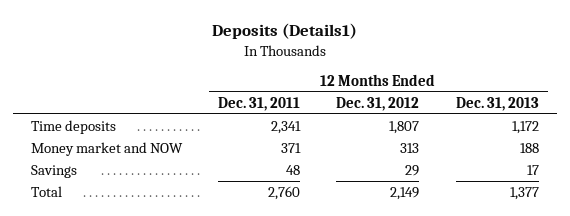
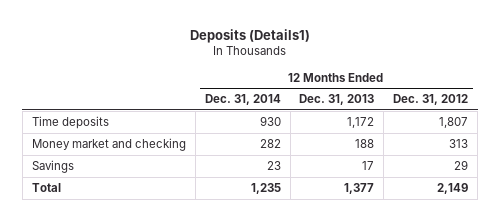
[218,96,301,111] Dec. 31, 2011 -> none
none -> [204,94,281,106] Dec. 31, 2014
[31,141,184,156] Money market and NOW -> [31,137,186,151] Money market and checking

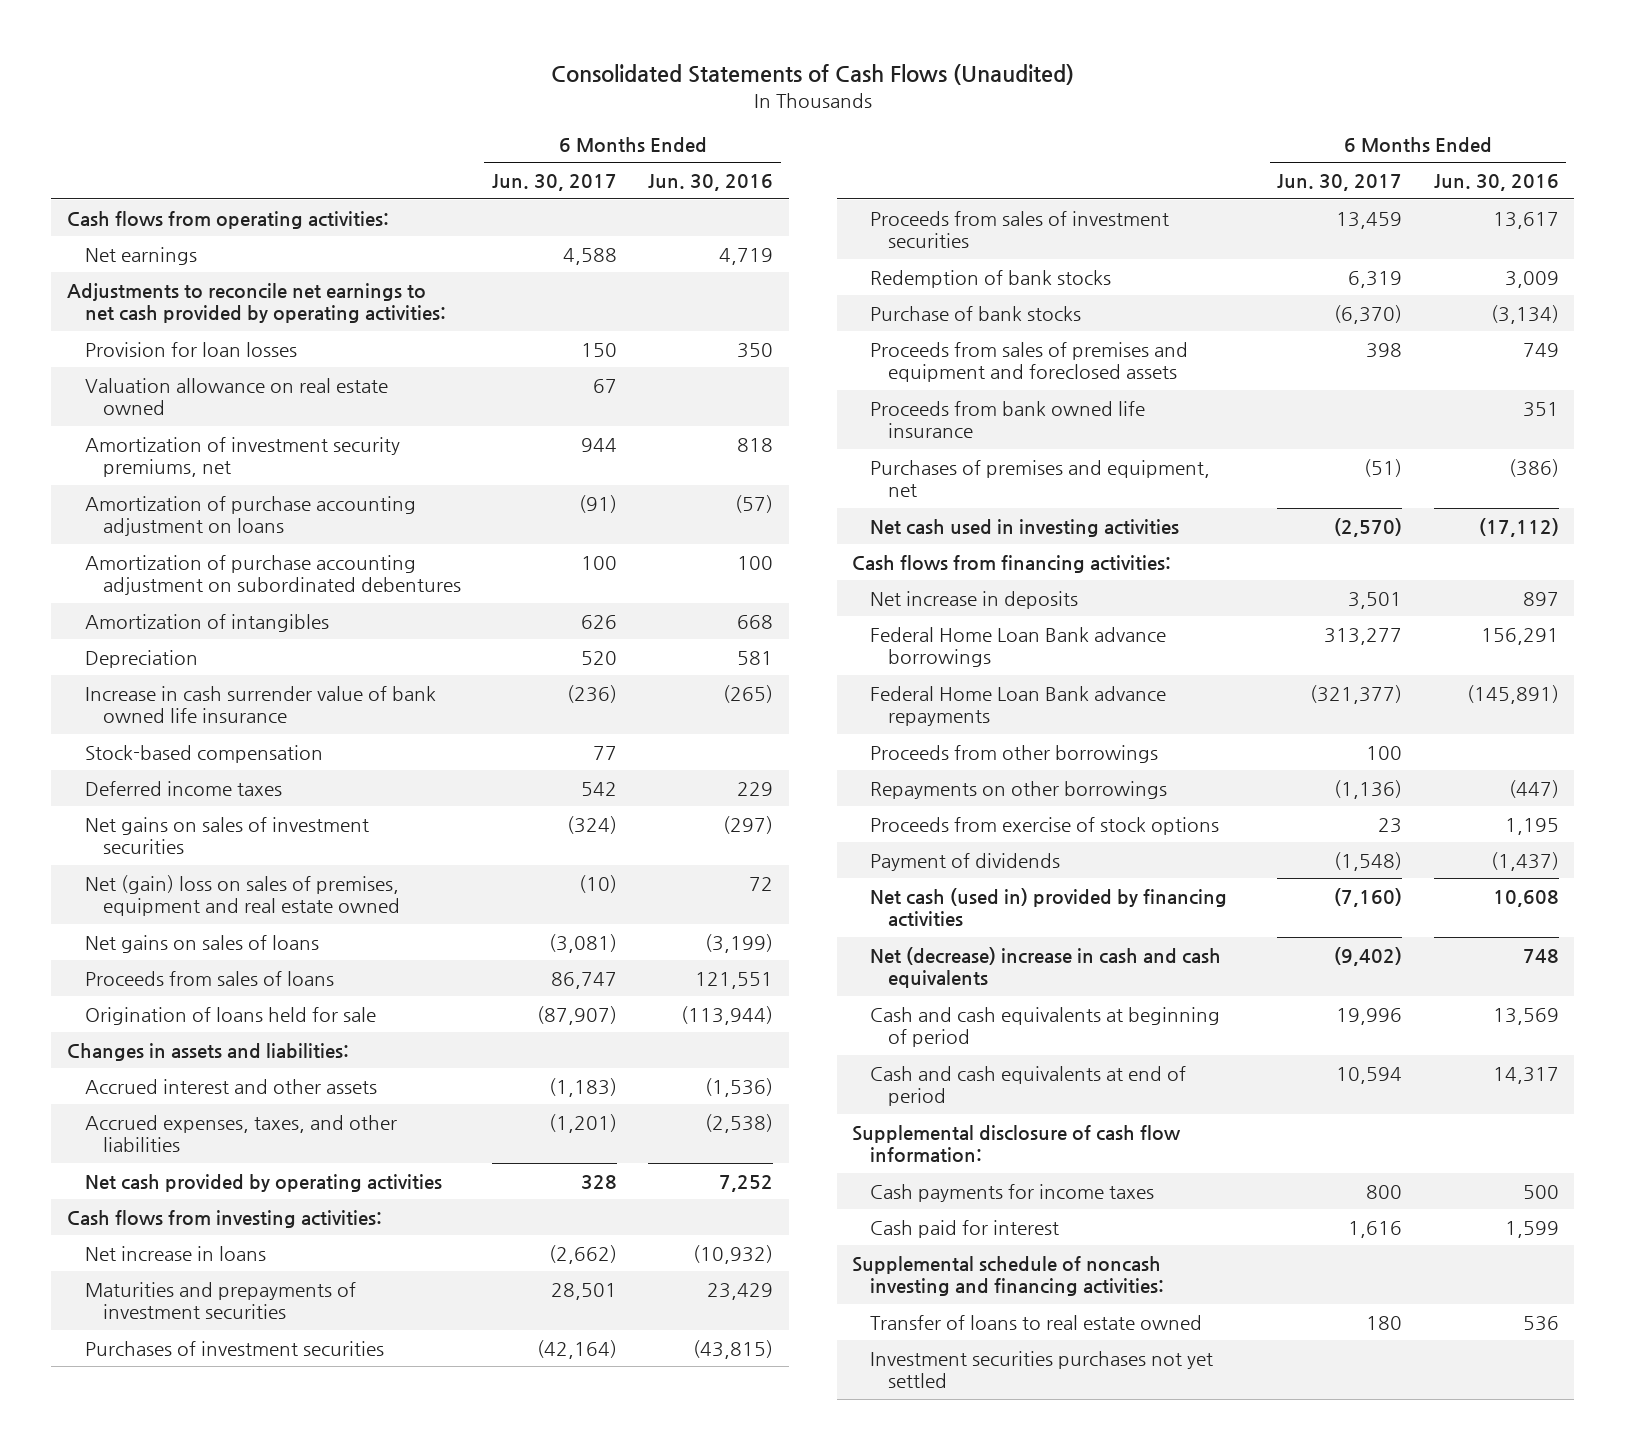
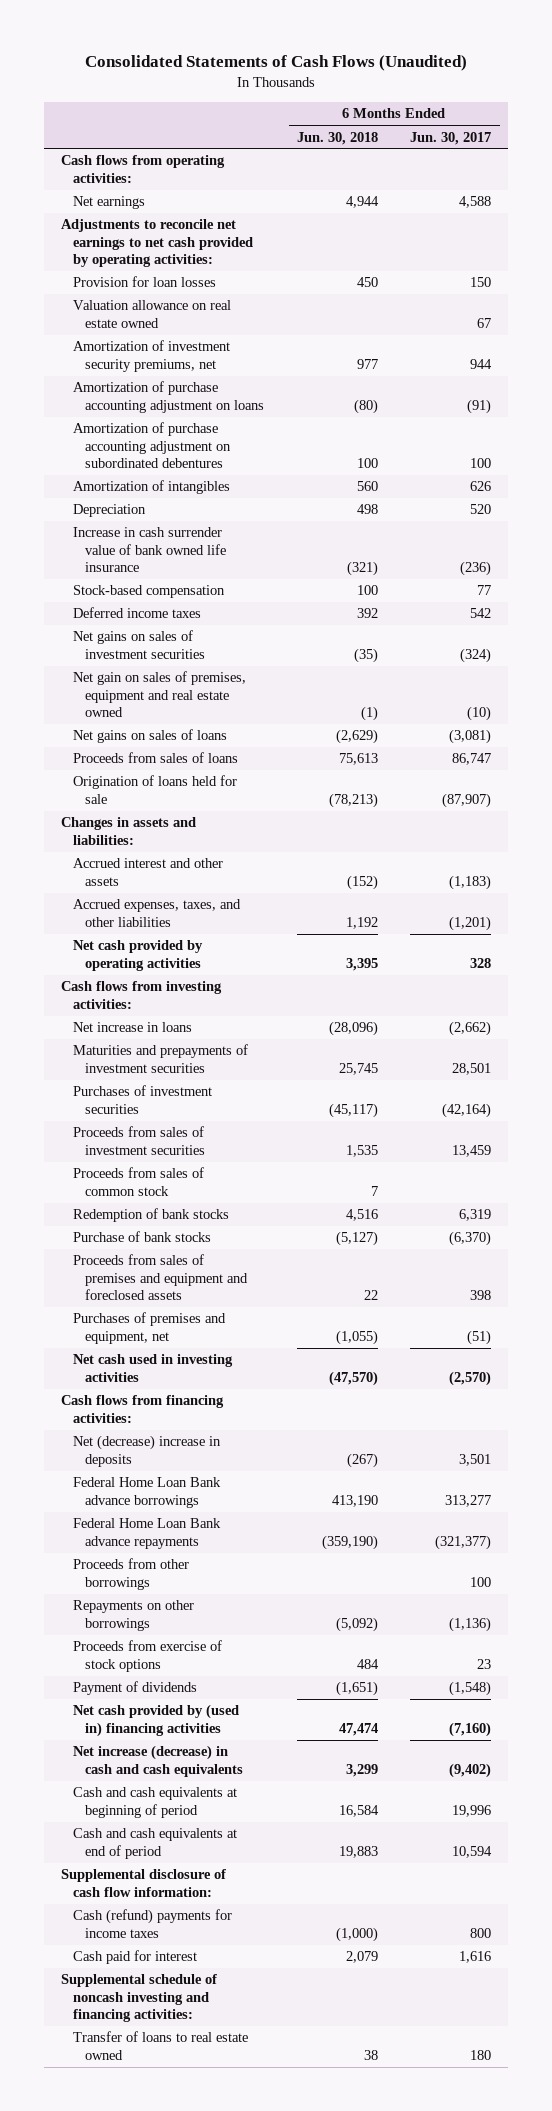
[648,174,774,192] Jun. 30, 2016 -> none
none -> [296,131,378,145] Jun. 30, 2018
[84,874,400,917] Net (gain) loss on sales of premises, equipment and real estate owned -> [72,671,246,718] Net gain on sales of premises, equipment and real estate owned
none -> [72,1167,204,1196] Proceeds from sales of common stock
[870,400,1146,439] Proceeds from bank owned life insurance -> none
[870,590,1079,609] Net increase in deposits -> [72,1435,221,1467] Net (decrease) increase in deposits
[870,887,1228,928] Net cash (used in) provided by financing activities -> [72,1704,239,1737] Net cash provided by (used in) financing activities
[870,946,1222,989] Net (decrease) increase in cash and cash equivalents -> [72,1745,244,1777] Net increase (decrease) in cash and cash equivalents
[870,1183,1155,1202] Cash payments for income taxes -> [72,1909,232,1938] Cash (refund) payments for income taxes
[870,1350,1214,1389] Investment securities purchases not yet settled -> none

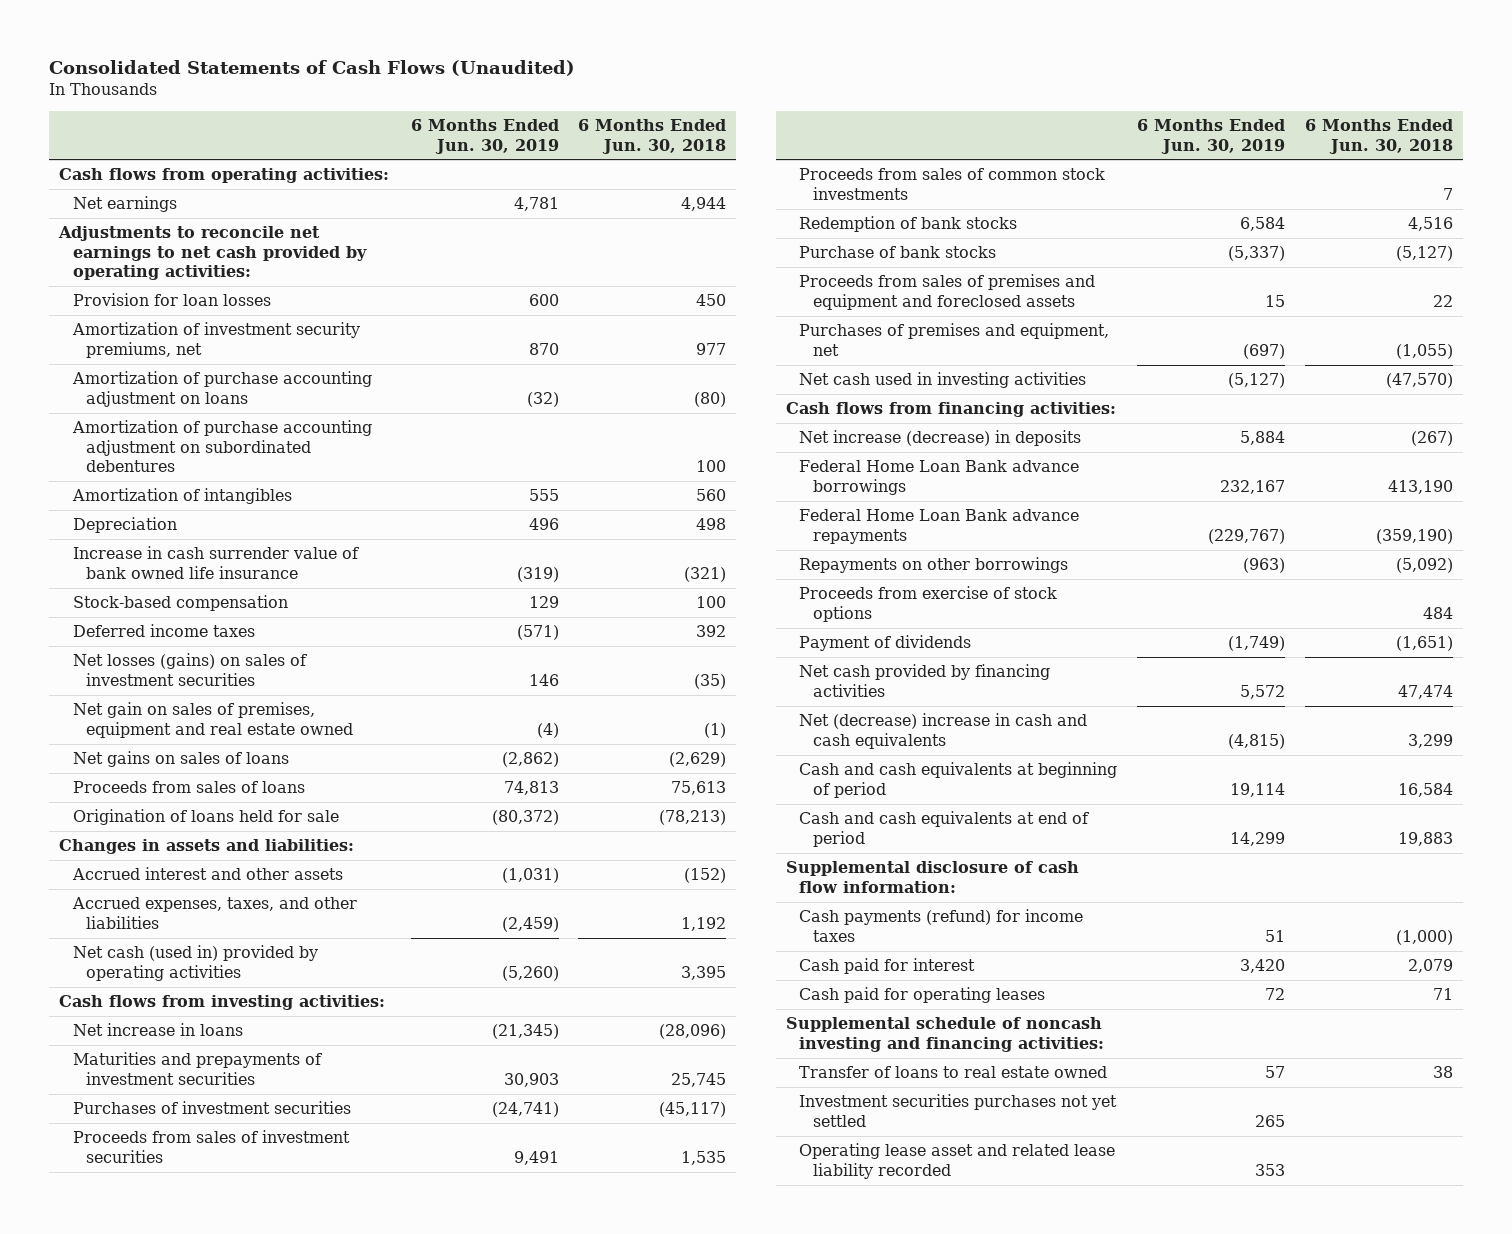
[410,131,492,145] Jun. 30, 2017 -> none
none -> [410,119,559,154] 6 Months Ended Jun. 30, 2019
[72,300,231,328] Valuation allowance on real estate owned -> none
[72,630,206,659] Net gains on sales of investment securities -> [72,653,307,686] Net losses (gains) on sales of investment securities
[72,940,203,971] Net cash provided by operating activities -> [72,945,318,981] Net cash (used in) provided by operating activities
[72,1167,204,1196] Proceeds from sales of common stock -> [799,168,1106,200] Proceeds from sales of common stock investments
[72,1435,221,1467] Net (decrease) increase in deposits -> [799,430,1082,447] Net increase (decrease) in deposits
[72,1558,189,1590] Proceeds from other borrowings -> none
[72,1704,239,1737] Net cash provided by (used in) financing activities -> [799,664,1051,697] Net cash provided by financing activities
[72,1745,244,1777] Net increase (decrease) in cash and cash equivalents -> [799,713,1088,749] Net (decrease) increase in cash and cash equivalents
[72,1909,232,1938] Cash (refund) payments for income taxes -> [799,909,1084,942] Cash payments (refund) for income taxes
none -> [799,987,1046,1004] Cash paid for operating leases
none -> [799,1094,1118,1127] Investment securities purchases not yet settled
none -> [799,1143,1116,1179] Operating lease asset and related lease liability recorded

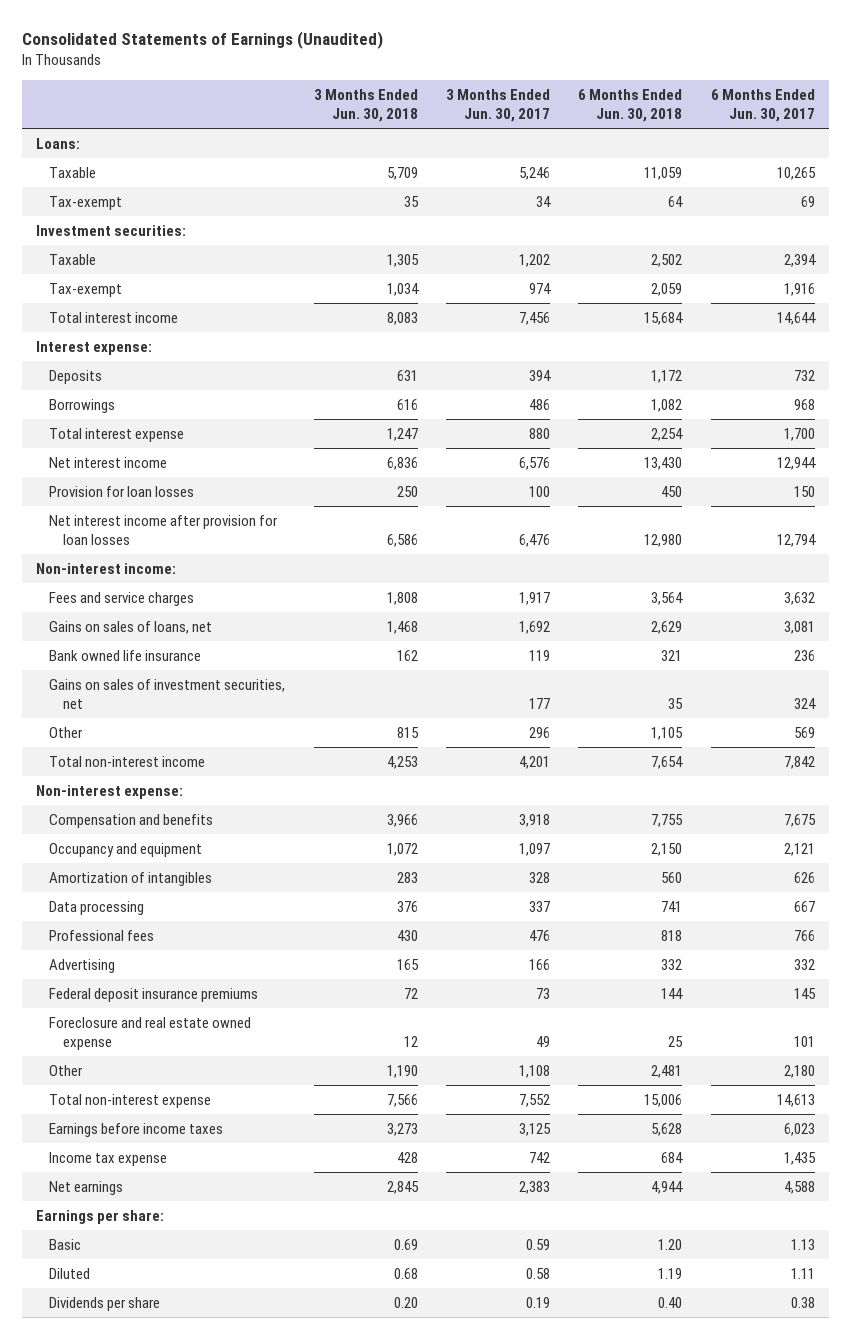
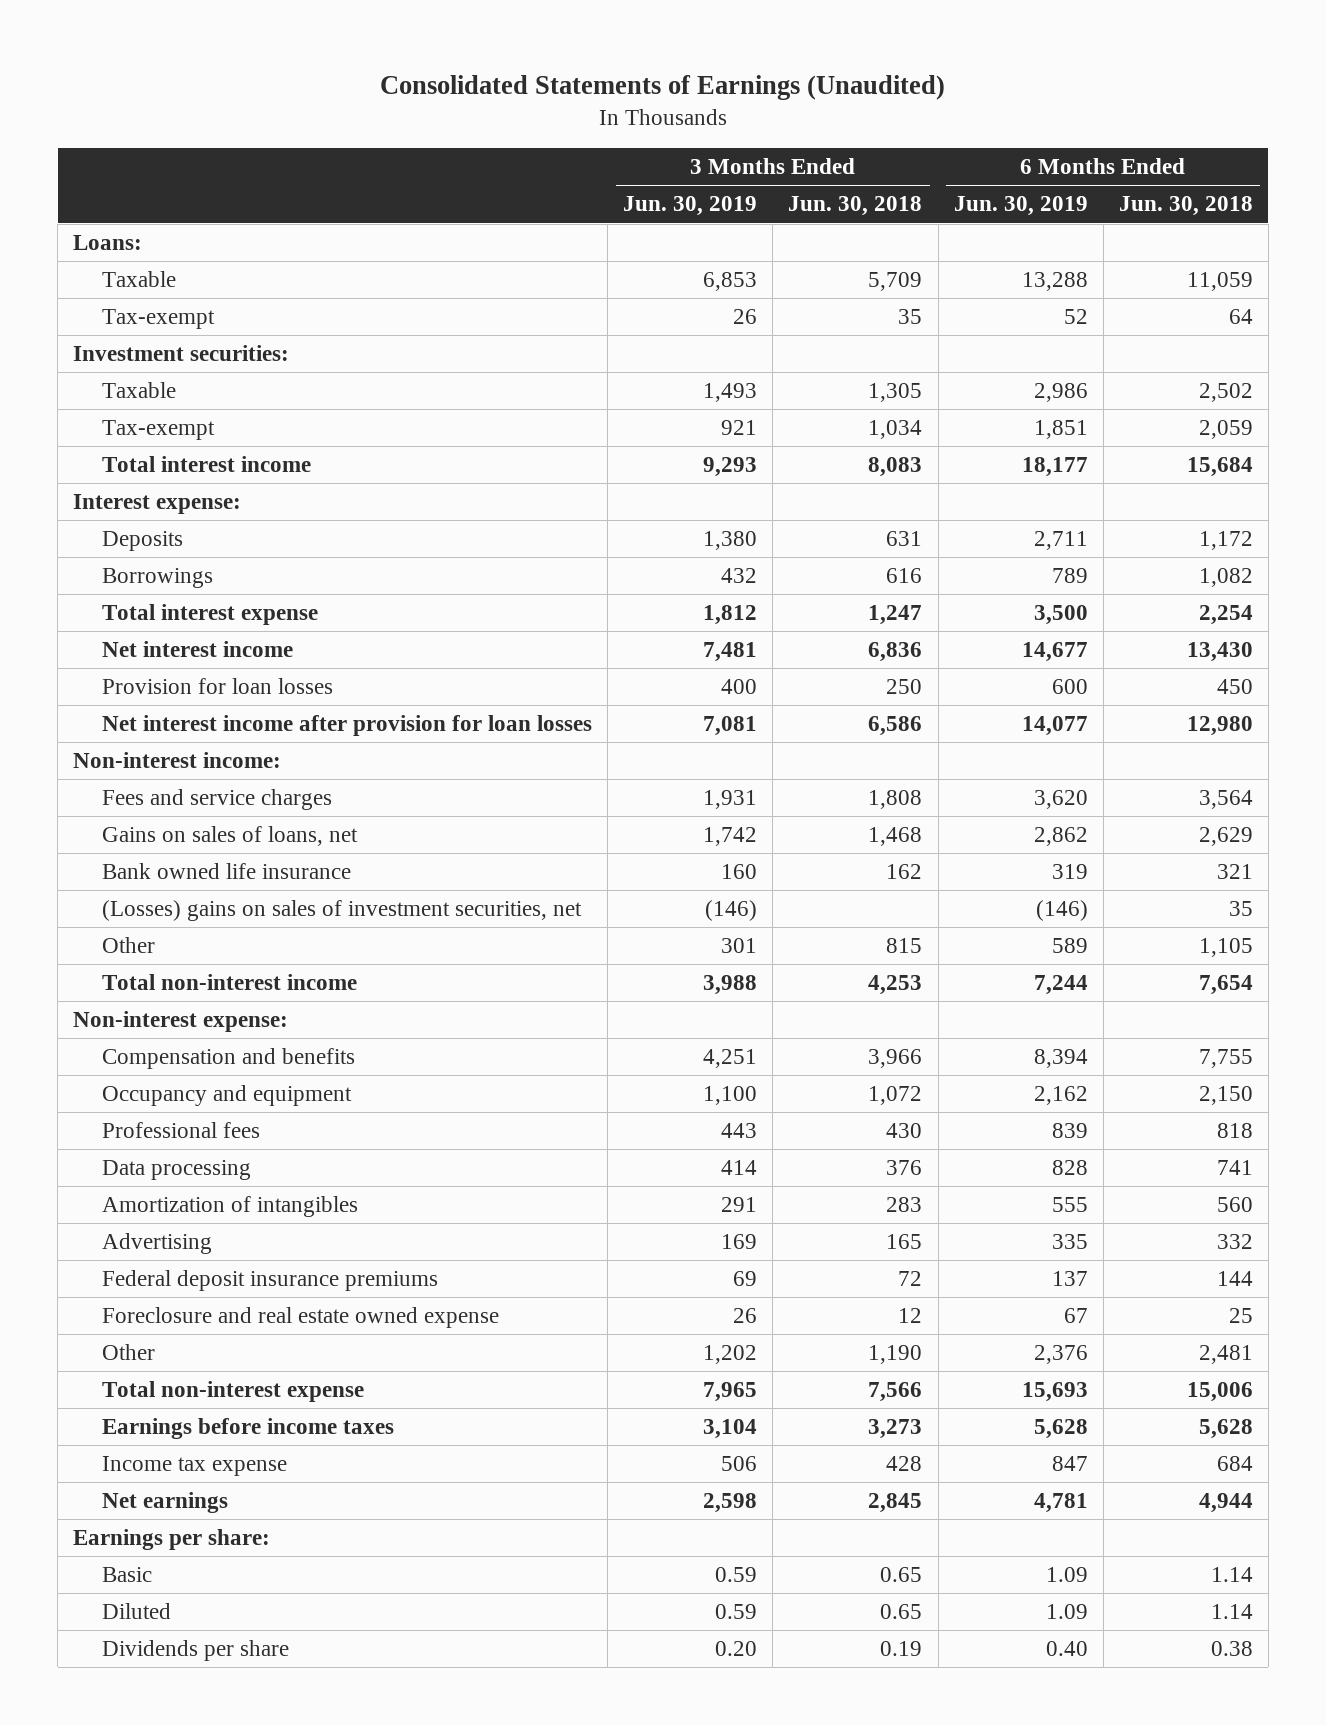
[445,88,550,122] 3 Months Ended Jun. 30, 2017 -> none
[710,88,815,122] 6 Months Ended Jun. 30, 2017 -> none
none -> [623,196,758,217] Jun. 30, 2019
none -> [953,196,1088,217] Jun. 30, 2019
[49,678,286,709] Gains on sales of investment securities, net -> [102,900,583,922] (Losses) gains on sales of investment securities, net
[49,900,145,915] Data processing -> [102,1160,252,1181] Data processing
[49,871,213,886] Amortization of intangibles -> [102,1196,359,1218] Amortization of intangibles
[393,1238,418,1250] 0.69 -> [880,1567,923,1583] 0.65
[658,1238,683,1250] 1.20 -> [1210,1567,1253,1583] 1.14
[393,1267,418,1279] 0.68 -> [880,1604,923,1620] 0.65
[658,1267,683,1279] 1.19 -> [1210,1604,1253,1620] 1.14
[393,1296,418,1308] 0.20 -> [880,1641,923,1657] 0.19
[658,1296,683,1308] 0.40 -> [1210,1641,1253,1657] 0.38

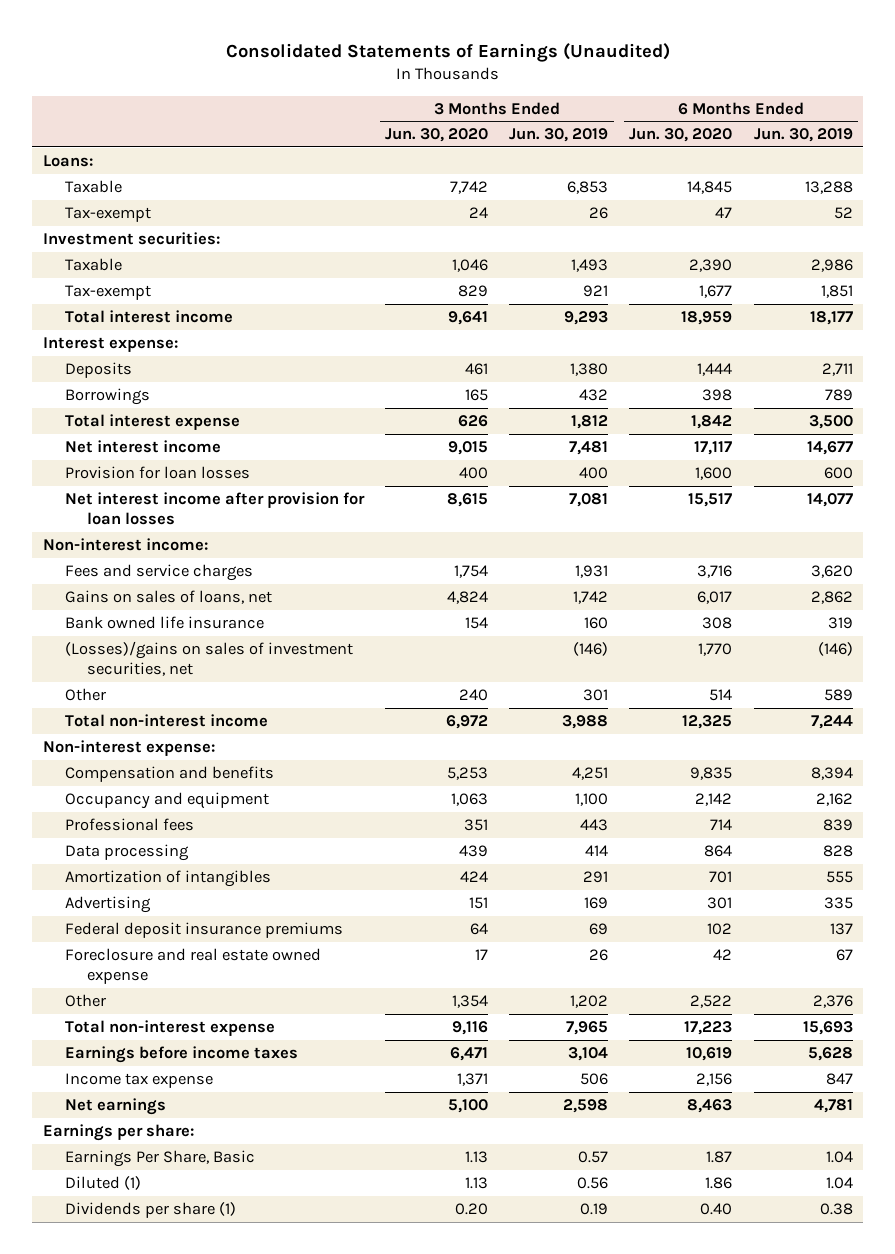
[788,196,923,217] Jun. 30, 2018 -> none
[1118,196,1253,217] Jun. 30, 2018 -> none
none -> [384,128,488,143] Jun. 30, 2020
none -> [629,128,733,143] Jun. 30, 2020
[102,900,583,922] (Losses) gains on sales of investment securities, net -> [64,640,353,677] (Losses)/gains on sales of investment securities, net
[102,1567,153,1583] Basic -> [64,1149,255,1167] Earnings Per Share, Basic
[715,1567,758,1583] 0.59 -> [578,1150,609,1163] 0.57
[1045,1567,1088,1583] 1.09 -> [825,1150,853,1163] 1.04
[102,1603,172,1620] Diluted -> [64,1175,141,1190] Diluted (1)
[715,1604,758,1620] 0.59 -> [577,1176,609,1189] 0.56
[1045,1604,1088,1620] 1.09 -> [825,1176,853,1189] 1.04
[102,1640,290,1662] Dividends per share -> [64,1201,236,1218] Dividends per share (1)
[715,1641,758,1657] 0.20 -> [580,1202,609,1215] 0.19
[1045,1641,1088,1657] 0.40 -> [819,1202,853,1215] 0.38

